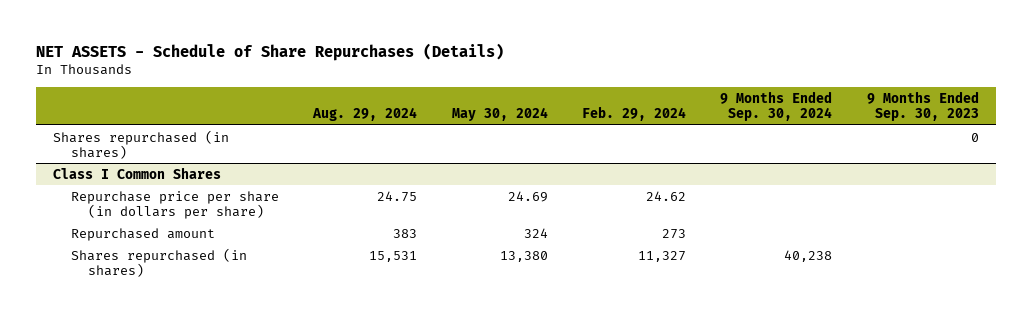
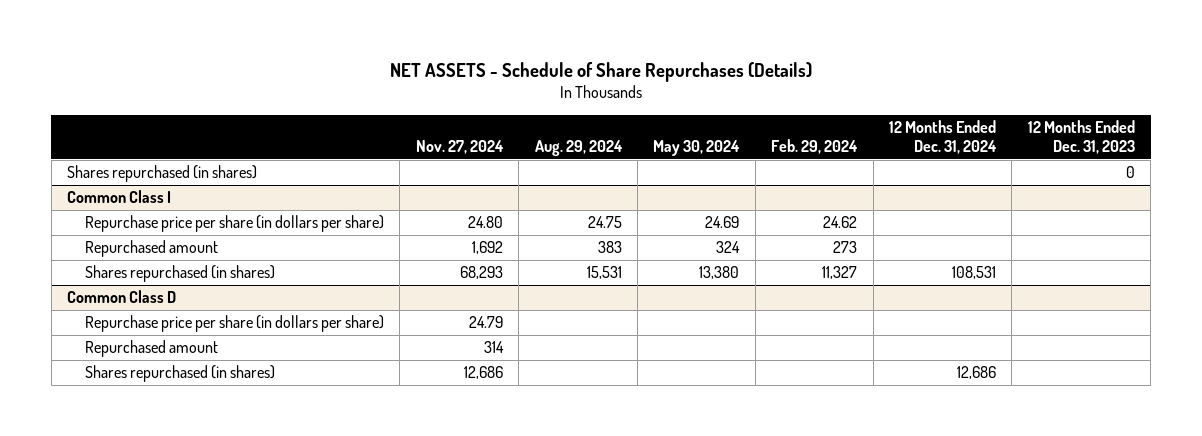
[720,91,833,122] 9 Months Ended Sep. 30, 2024 -> none
[866,91,979,122] 9 Months Ended Sep. 30, 2023 -> none
none -> [415,140,504,155] Nov. 27, 2024
none -> [889,120,998,155] 12 Months Ended Dec. 31, 2024
none -> [1027,120,1135,155] 12 Months Ended Dec. 31, 2023
[53,166,222,179] Class I Common Shares -> [67,190,172,204] Common Class I
none -> [67,290,177,304] Common Class D
none -> [85,315,385,333] Repurchase price per share (in dollars per share)
none -> [85,340,219,358] Repurchased amount
none -> [85,365,276,383] Shares repurchased (in shares)

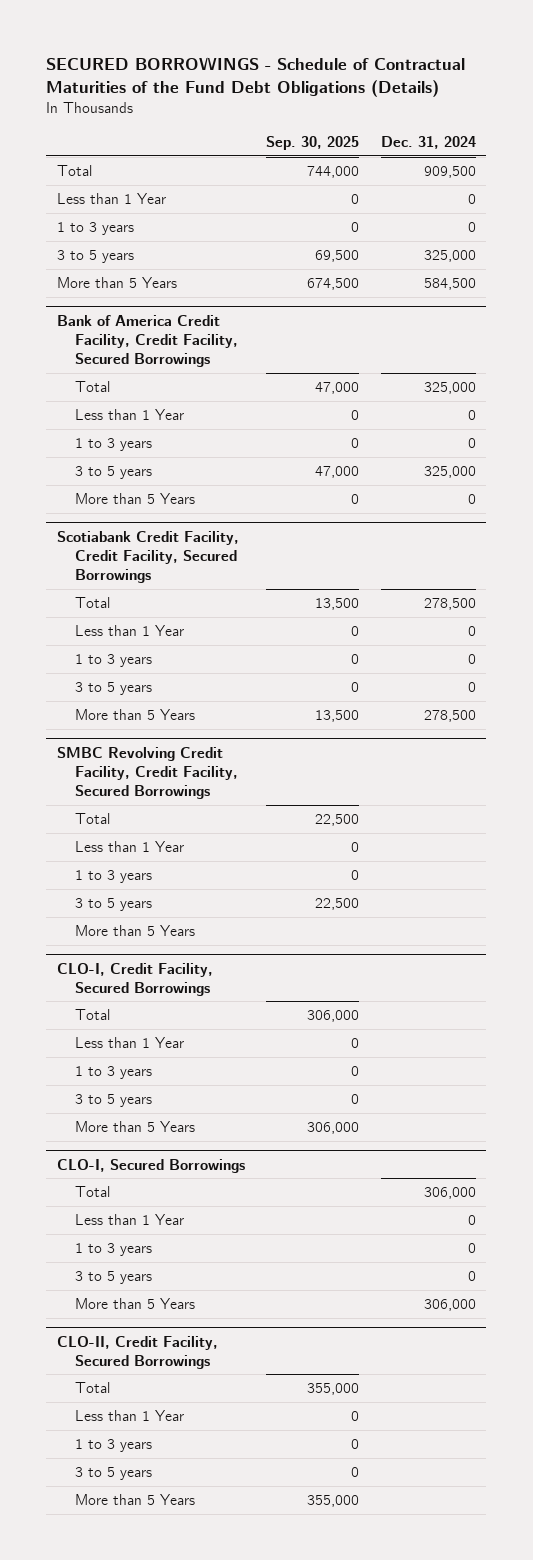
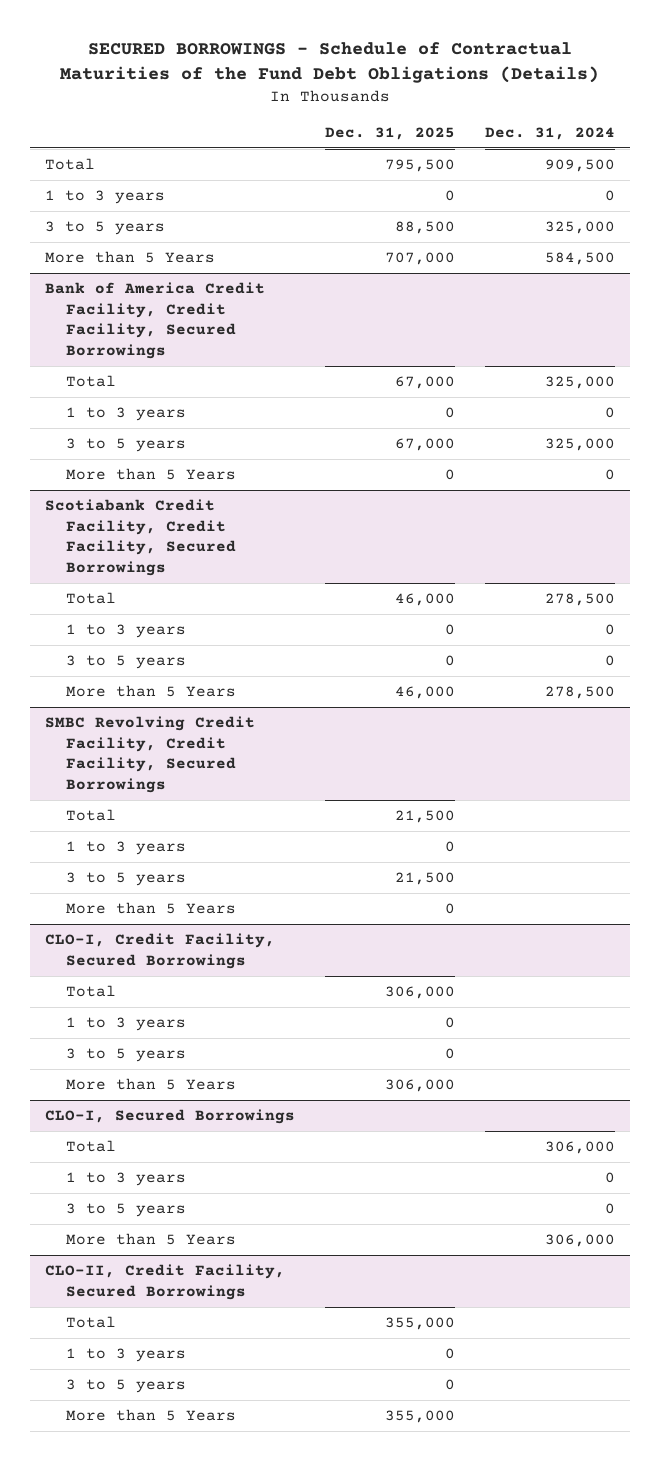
[266,135,360,150] Sep. 30, 2025 -> none
none -> [324,126,455,140] Dec. 31, 2025
[56,192,166,204] Less than 1 Year -> none
[75,408,185,420] Less than 1 Year -> none
[75,624,185,636] Less than 1 Year -> none
[75,840,185,852] Less than 1 Year -> none
[75,1036,185,1048] Less than 1 Year -> none
[75,1213,185,1225] Less than 1 Year -> none
[75,1409,185,1421] Less than 1 Year -> none

